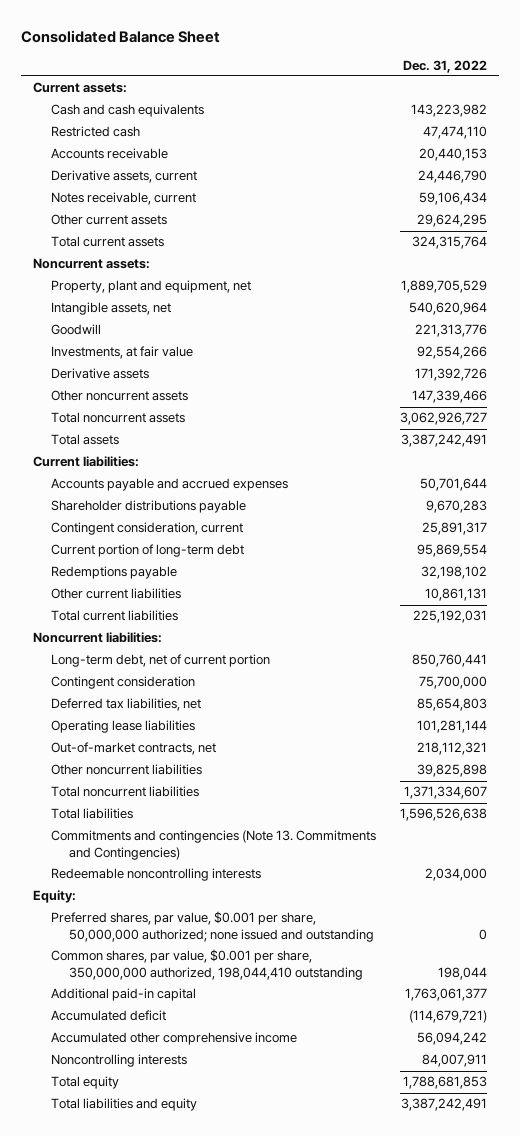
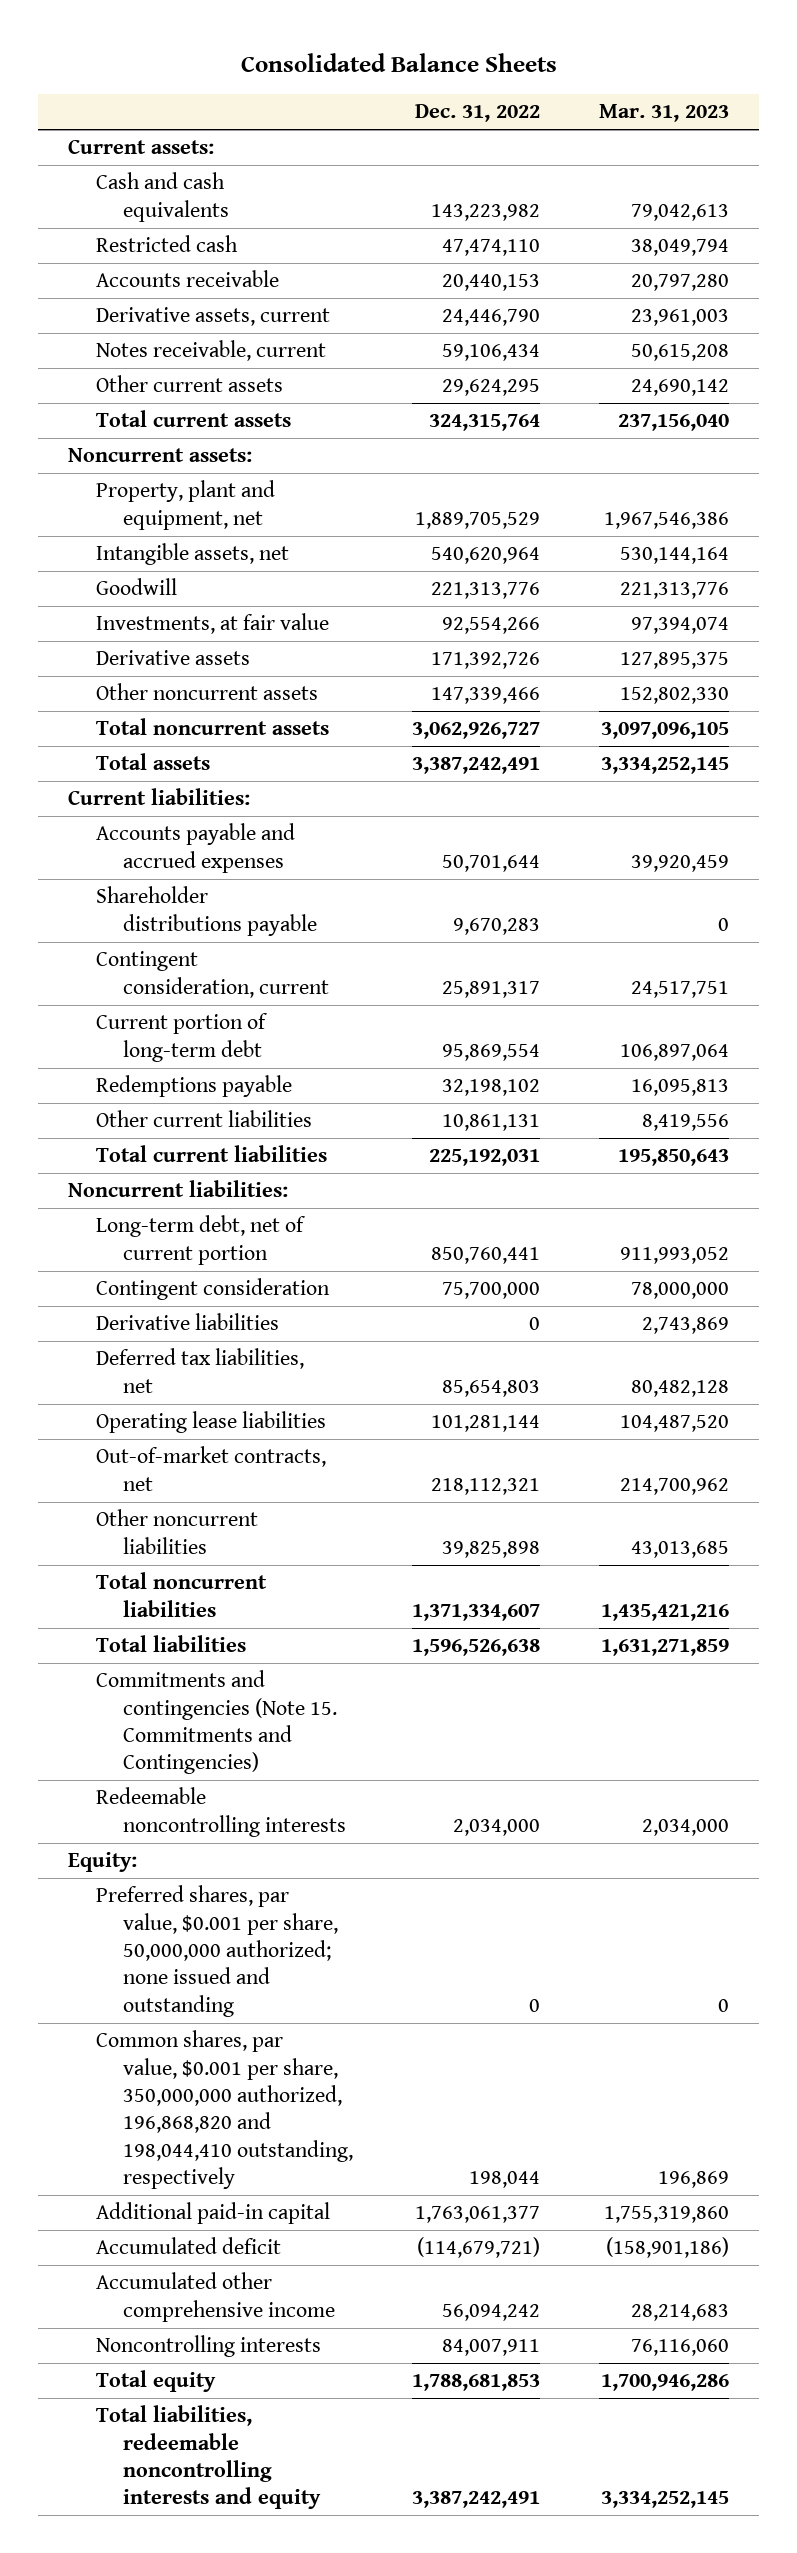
[21,29,221,43] Consolidated Balance Sheet -> [240,53,557,73] Consolidated Balance Sheets
none -> [599,104,730,123] Mar. 31, 2023
none -> [95,1313,279,1331] Derivative liabilities
[51,830,377,860] Commitments and contingencies (Note 13. Commitments and Contingencies) -> [95,1670,338,1775] Commitments and contingencies (Note 15. Commitments and Contingencies)
[51,949,363,980] Common shares, par value, $0.001 per share, 350,000,000 authorized, 198,044,410 outstanding -> [95,2030,354,2190] Common shares, par value, $0.001 per share, 350,000,000 authorized, 196,868,820 and 198,044,410 outstanding, respectively
[51,1098,198,1112] Total liabilities and equity -> [95,2405,322,2510] Total liabilities, redeemable noncontrolling interests and equity

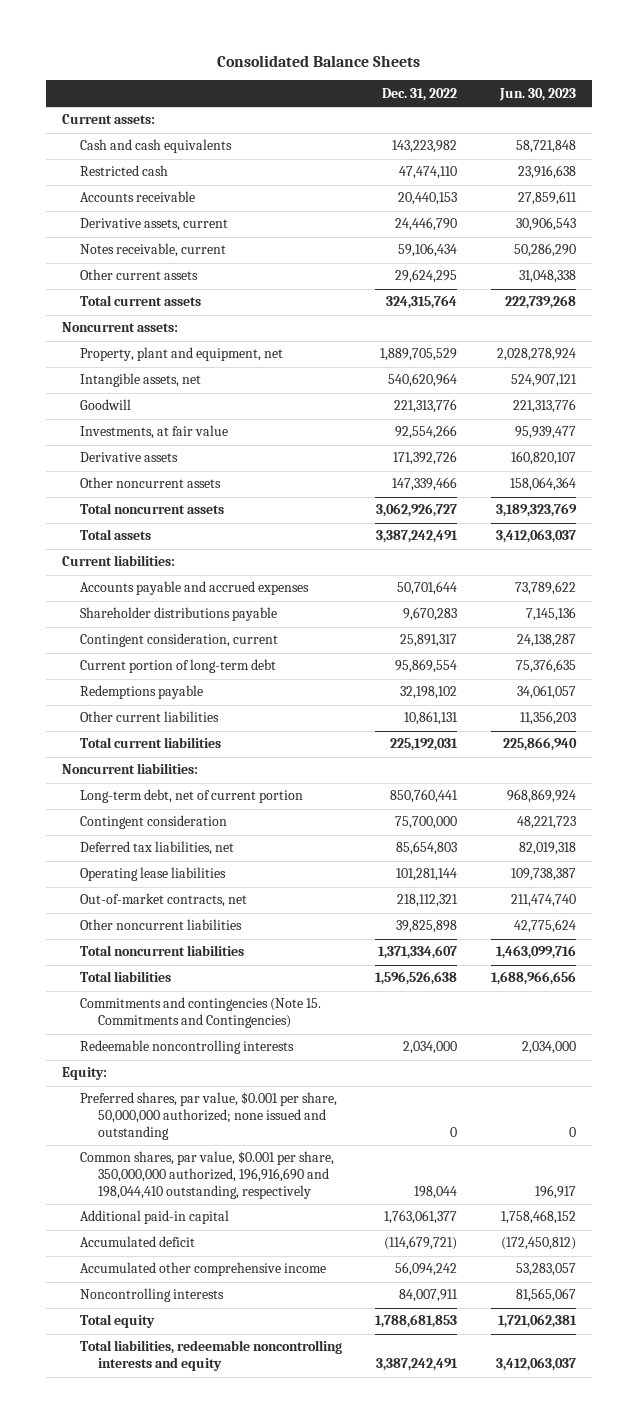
[599,104,730,123] Mar. 31, 2023 -> none
none -> [498,87,576,101] Jun. 30, 2023
[95,1313,279,1331] Derivative liabilities -> none
[95,2030,354,2190] Common shares, par value, $0.001 per share, 350,000,000 authorized, 196,868,820 and 198,044,410 outstanding, respectively -> [80,1151,335,1200] Common shares, par value, $0.001 per share, 350,000,000 authorized, 196,916,690 and 198,044,410 outstanding, respectively

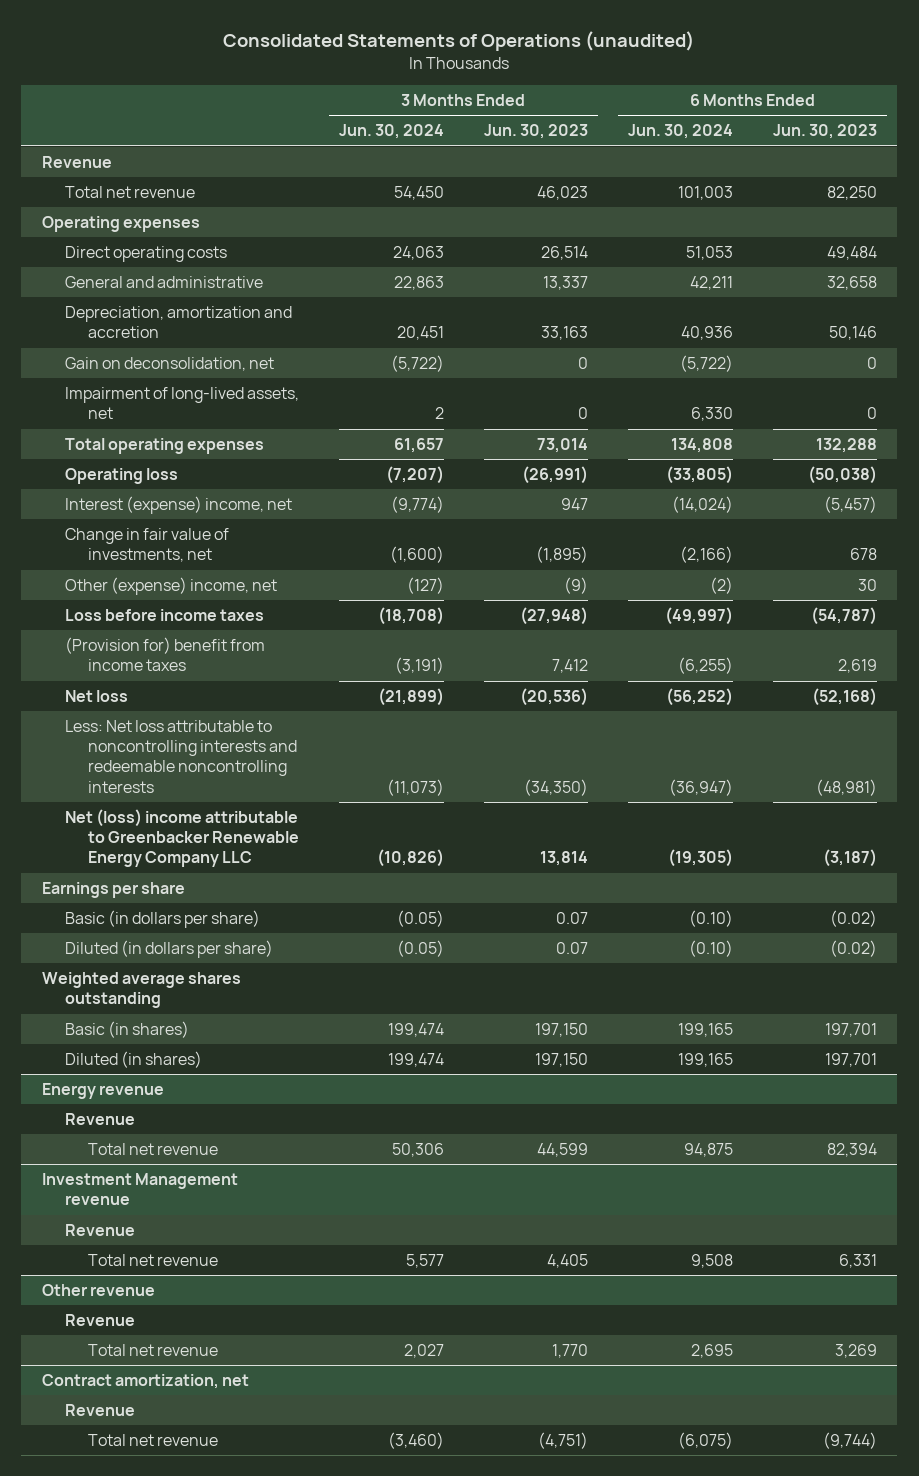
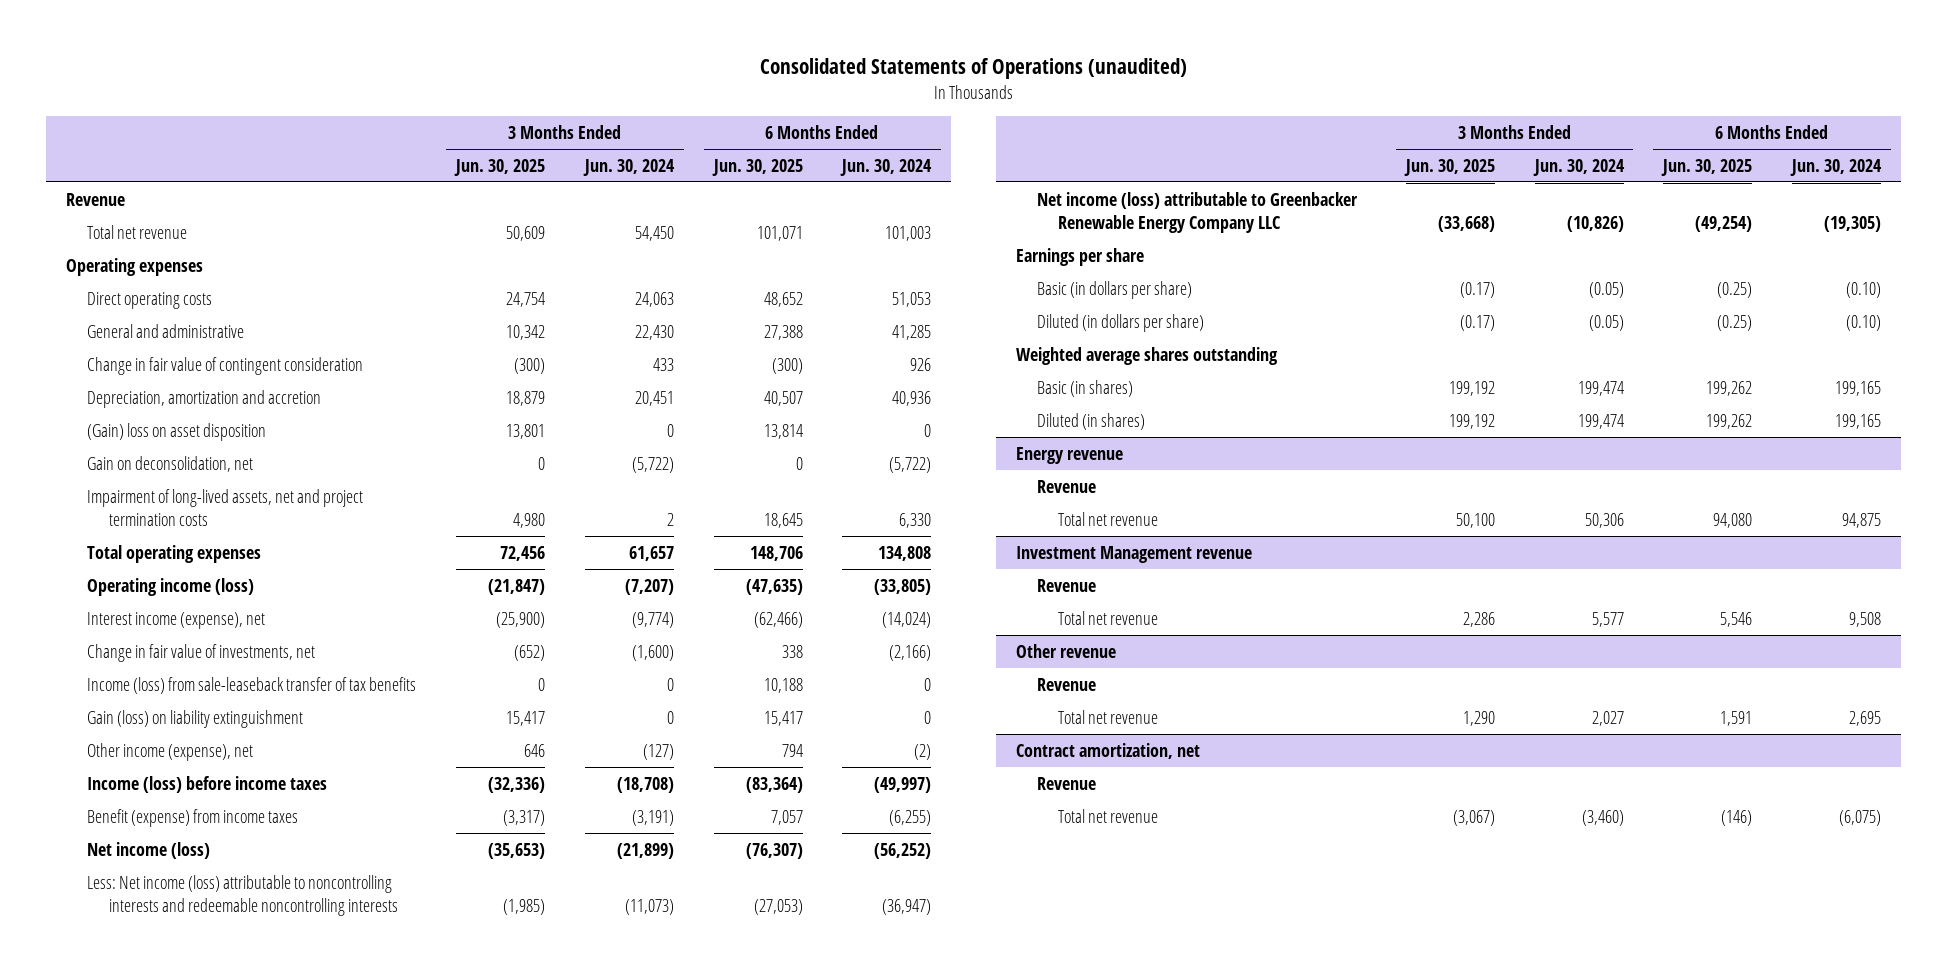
[483,124,588,140] Jun. 30, 2023 -> none
[773,124,878,140] Jun. 30, 2023 -> none
none -> [454,158,546,176] Jun. 30, 2025
none -> [711,158,803,176] Jun. 30, 2025
[393,276,444,291] 22,863 -> [634,324,674,340] 22,430
[690,276,734,291] 42,211 -> [892,324,932,340] 41,285
none -> [87,356,364,375] Change in fair value of contingent consideration
none -> [87,422,267,441] (Gain) loss on asset disposition
[64,387,299,420] Impairment of long-lived assets, net -> [87,488,364,526] Impairment of long-lived assets, net and project termination costs
[64,468,178,485] Operating loss -> [87,577,255,596] Operating income (loss)
[64,496,292,515] Interest (expense) income, net -> [87,611,266,629] Interest income (expense), net
none -> [87,676,417,694] Income (loss) from sale-leaseback transfer of tax benefits
none -> [87,709,304,728] Gain (loss) on liability extinguishment
[64,577,277,596] Other (expense) income, net -> [87,742,254,761] Other income (expense), net
[64,609,264,622] Loss before income taxes -> [87,775,328,793] Income (loss) before income taxes
[64,637,265,672] (Provision for) benefit from income taxes -> [87,808,299,827] Benefit (expense) from income taxes
[64,690,128,703] Net loss -> [87,841,211,859] Net income (loss)
[64,720,297,793] Less: Net loss attributable to noncontrolling interests and redeemable noncontrolling interests -> [87,874,398,916] Less: Net income (loss) attributable to noncontrolling interests and redeemable noncontrolling interests
[64,809,299,868] Net (loss) income attributable to Greenbacker Renewable Energy Company LLC -> [1037,191,1359,233] Net income (loss) attributable to Greenbacker Renewable Energy Company LLC

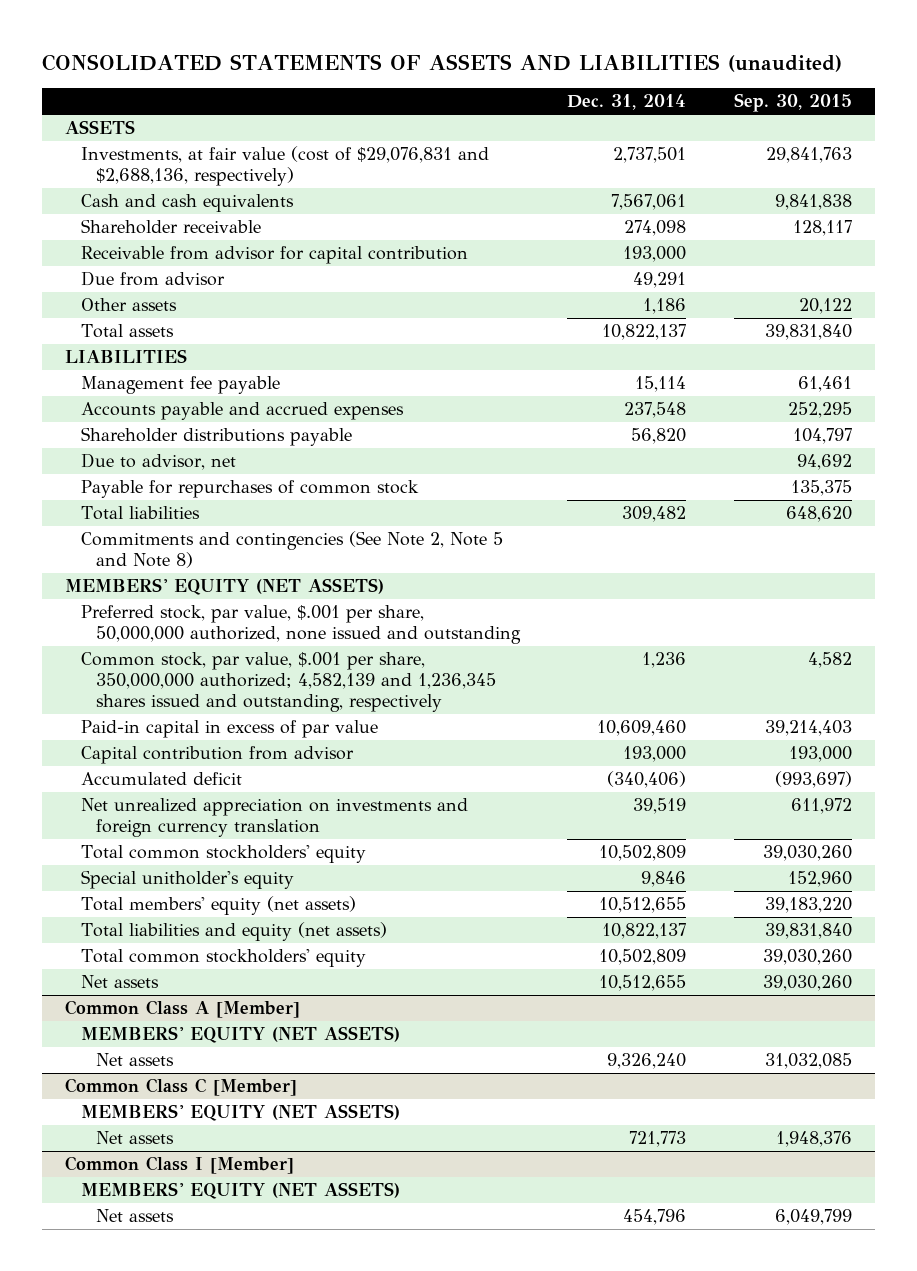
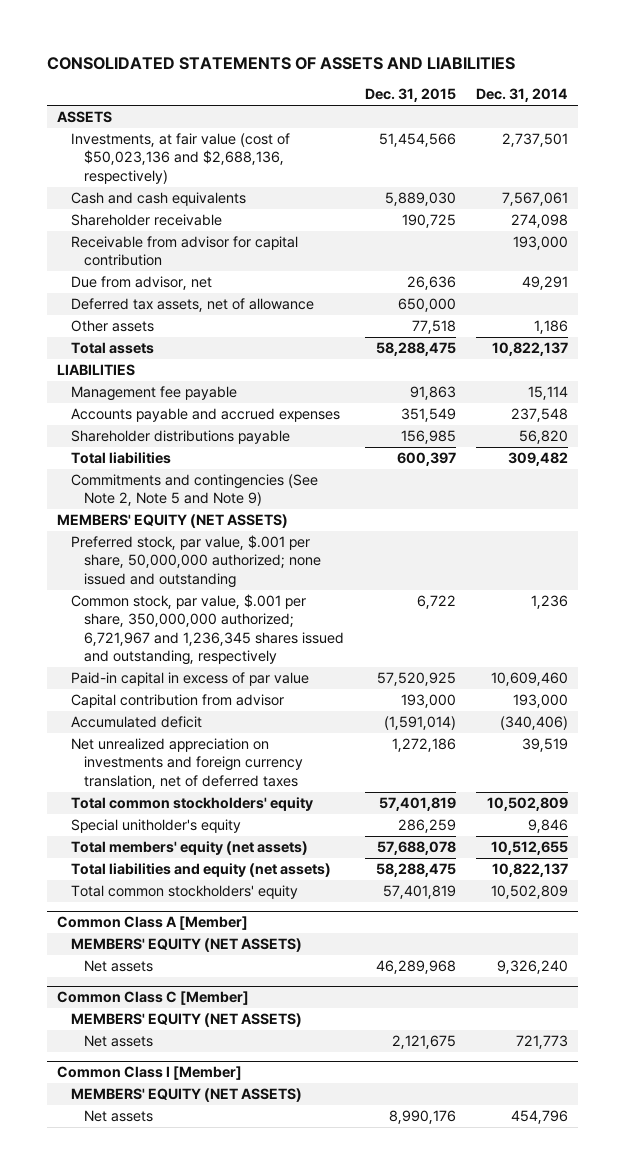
[41,53,842,72] CONSOLIDATED STATEMENTS OF ASSETS AND LIABILITIES (unaudited) -> [46,56,515,70] CONSOLIDATED STATEMENTS OF ASSETS AND LIABILITIES
[733,93,852,113] Sep. 30, 2015 -> none
none -> [364,88,456,103] Dec. 31, 2015
[80,146,489,187] Investments, at fair value (cost of $29,076,831 and $2,688,136, respectively) -> [70,133,290,184] Investments, at fair value (cost of $50,023,136 and $2,688,136, respectively)
[80,271,225,287] Due from advisor -> [70,276,212,291] Due from advisor, net
none -> [70,298,314,313] Deferred tax assets, net of allowance
[80,453,236,471] Due to advisor, net -> none
[80,480,419,499] Payable for repurchases of common stock -> none
[80,531,503,569] Commitments and contingencies (See Note 2, Note 5 and Note 8) -> [70,474,318,507] Commitments and contingencies (See Note 2, Note 5 and Note 9)
[80,605,522,645] Preferred stock, par value, $.001 per share, 50,000,000 authorized, none issued and outstanding -> [70,535,322,588] Preferred stock, par value, $.001 per share, 50,000,000 authorized; none issued and outstanding
[80,652,497,713] Common stock, par value, $.001 per share, 350,000,000 authorized; 4,582,139 and 1,236,345 shares issued and outstanding, respectively -> [70,594,345,666] Common stock, par value, $.001 per share, 350,000,000 authorized; 6,721,967 and 1,236,345 shares issued and outstanding, respectively
[80,798,468,838] Net unrealized appreciation on investments and foreign currency translation -> [70,738,304,789] Net unrealized appreciation on investments and foreign currency translation, net of deferred taxes
[80,975,159,989] Net assets -> none

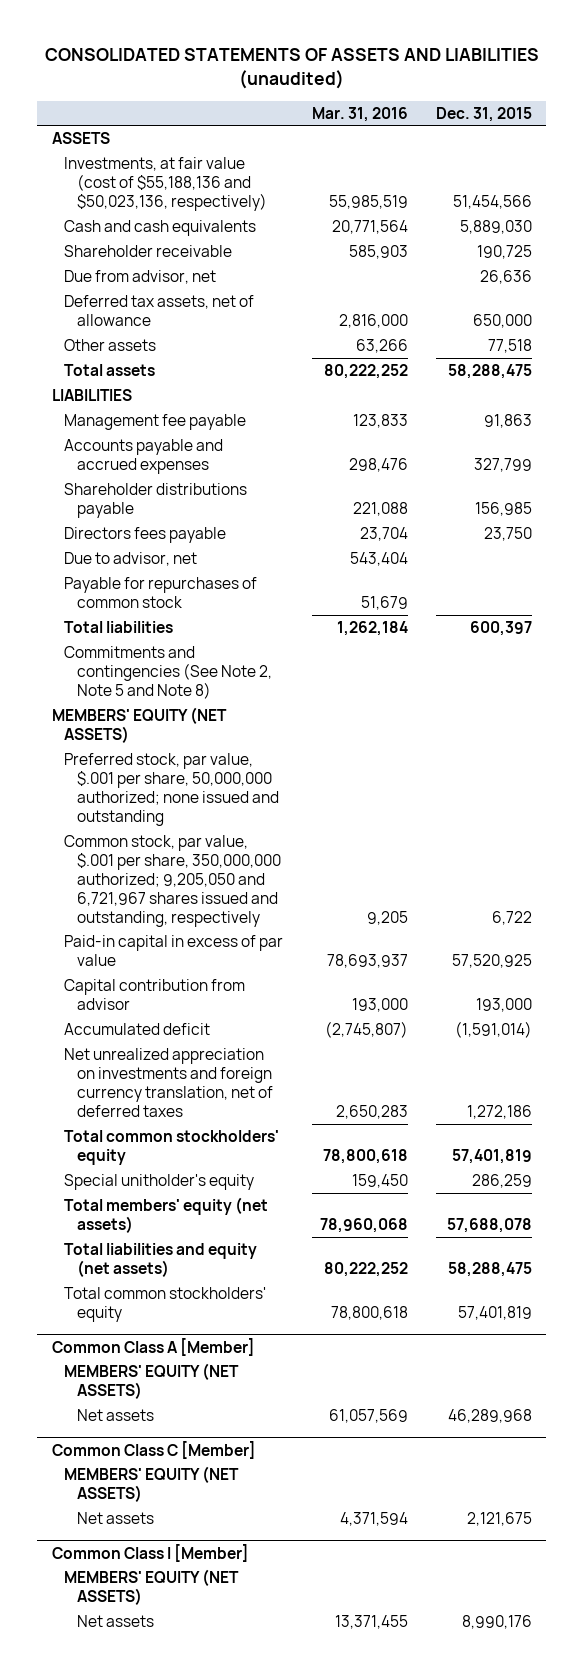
[46,56,515,70] CONSOLIDATED STATEMENTS OF ASSETS AND LIABILITIES -> [44,48,539,90] CONSOLIDATED STATEMENTS OF ASSETS AND LIABILITIES (unaudited)
[476,88,569,103] Dec. 31, 2014 -> none
none -> [311,106,408,122] Mar. 31, 2016
[70,133,290,184] Investments, at fair value (cost of $50,023,136 and $2,688,136, respectively) -> [64,157,267,211] Investments, at fair value (cost of $55,188,136 and $50,023,136, respectively)
[70,236,298,267] Receivable from advisor for capital contribution -> none
[400,408,456,423] 351,549 -> [473,457,532,472] 327,799
none -> [64,527,227,544] Directors fees payable
none -> [64,552,198,567] Due to advisor, net
none -> [64,577,258,608] Payable for repurchases of common stock
[70,474,318,507] Commitments and contingencies (See Note 2, Note 5 and Note 9) -> [64,646,272,699] Commitments and contingencies (See Note 2, Note 5 and Note 8)
[70,594,345,666] Common stock, par value, $.001 per share, 350,000,000 authorized; 6,721,967 and 1,236,345 shares issued and outstanding, respectively -> [64,835,281,927] Common stock, par value, $.001 per share, 350,000,000 authorized; 9,205,050 and 6,721,967 shares issued and outstanding, respectively

